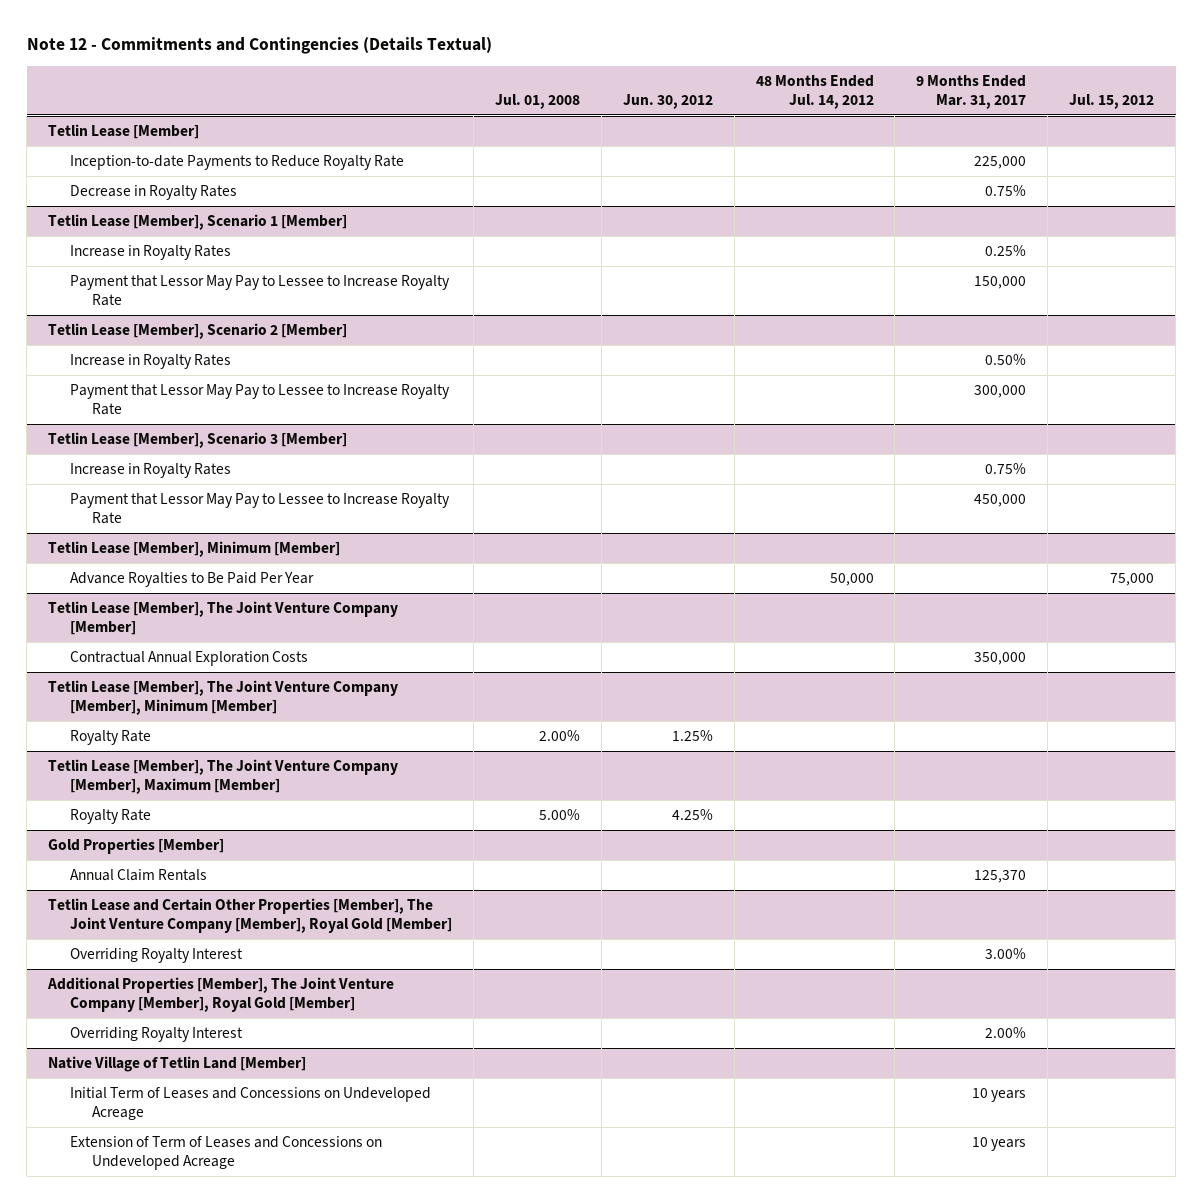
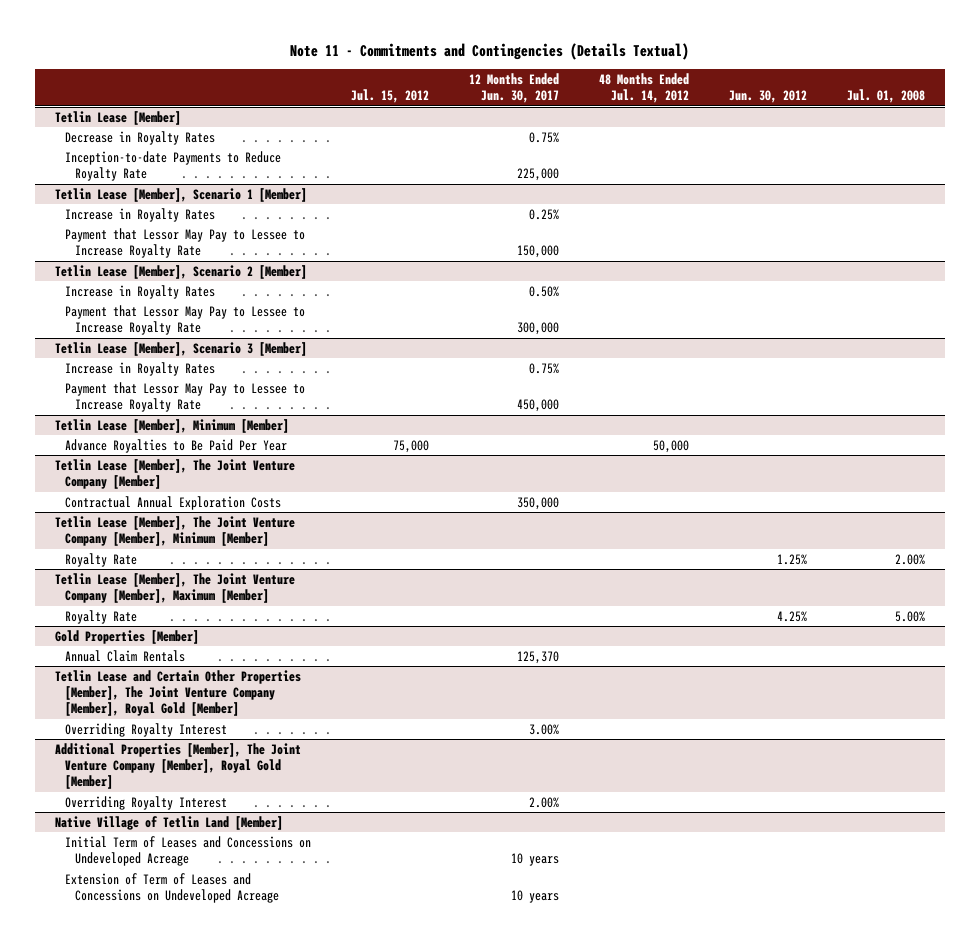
[26,37,492,55] Note 12 - Commitments and Contingencies (Details Textual) -> [290,42,690,60] Note 11 - Commitments and Contingencies (Details Textual)
[916,74,1027,109] 9 Months Ended Mar. 31, 2017 -> none
none -> [469,73,560,104] 12 Months Ended Jun. 30, 2017
[69,154,404,170] Inception-to-date Payments to Reduce Royalty Rate -> [65,150,282,181] Inception-to-date Payments to Reduce Royalty Rate

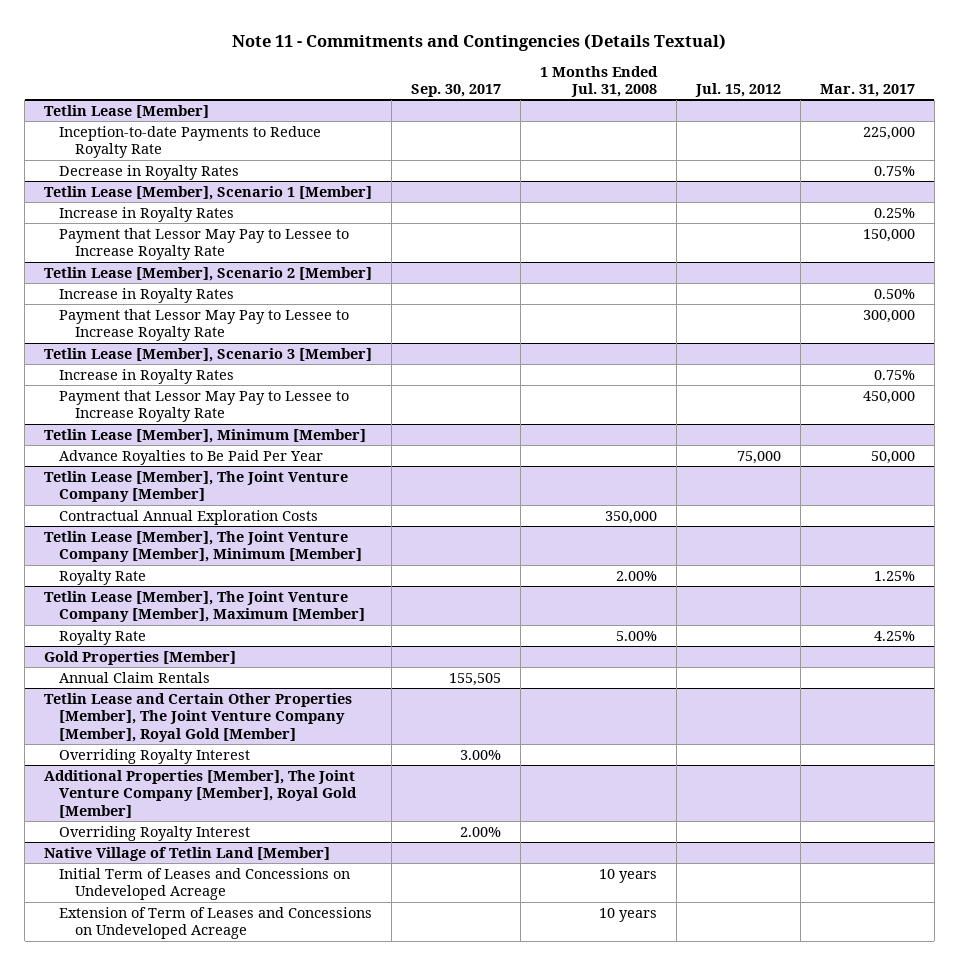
[469,73,560,104] 12 Months Ended Jun. 30, 2017 -> none
[599,73,690,104] 48 Months Ended Jul. 14, 2012 -> none
[729,90,808,104] Jun. 30, 2012 -> none
[846,89,925,104] Jul. 01, 2008 -> none
none -> [411,84,502,98] Sep. 30, 2017
none -> [540,65,659,98] 1 Months Ended Jul. 31, 2008
none -> [819,84,915,98] Mar. 31, 2017
[65,130,216,145] Decrease in Royalty Rates -> [59,164,240,180] Decrease in Royalty Rates

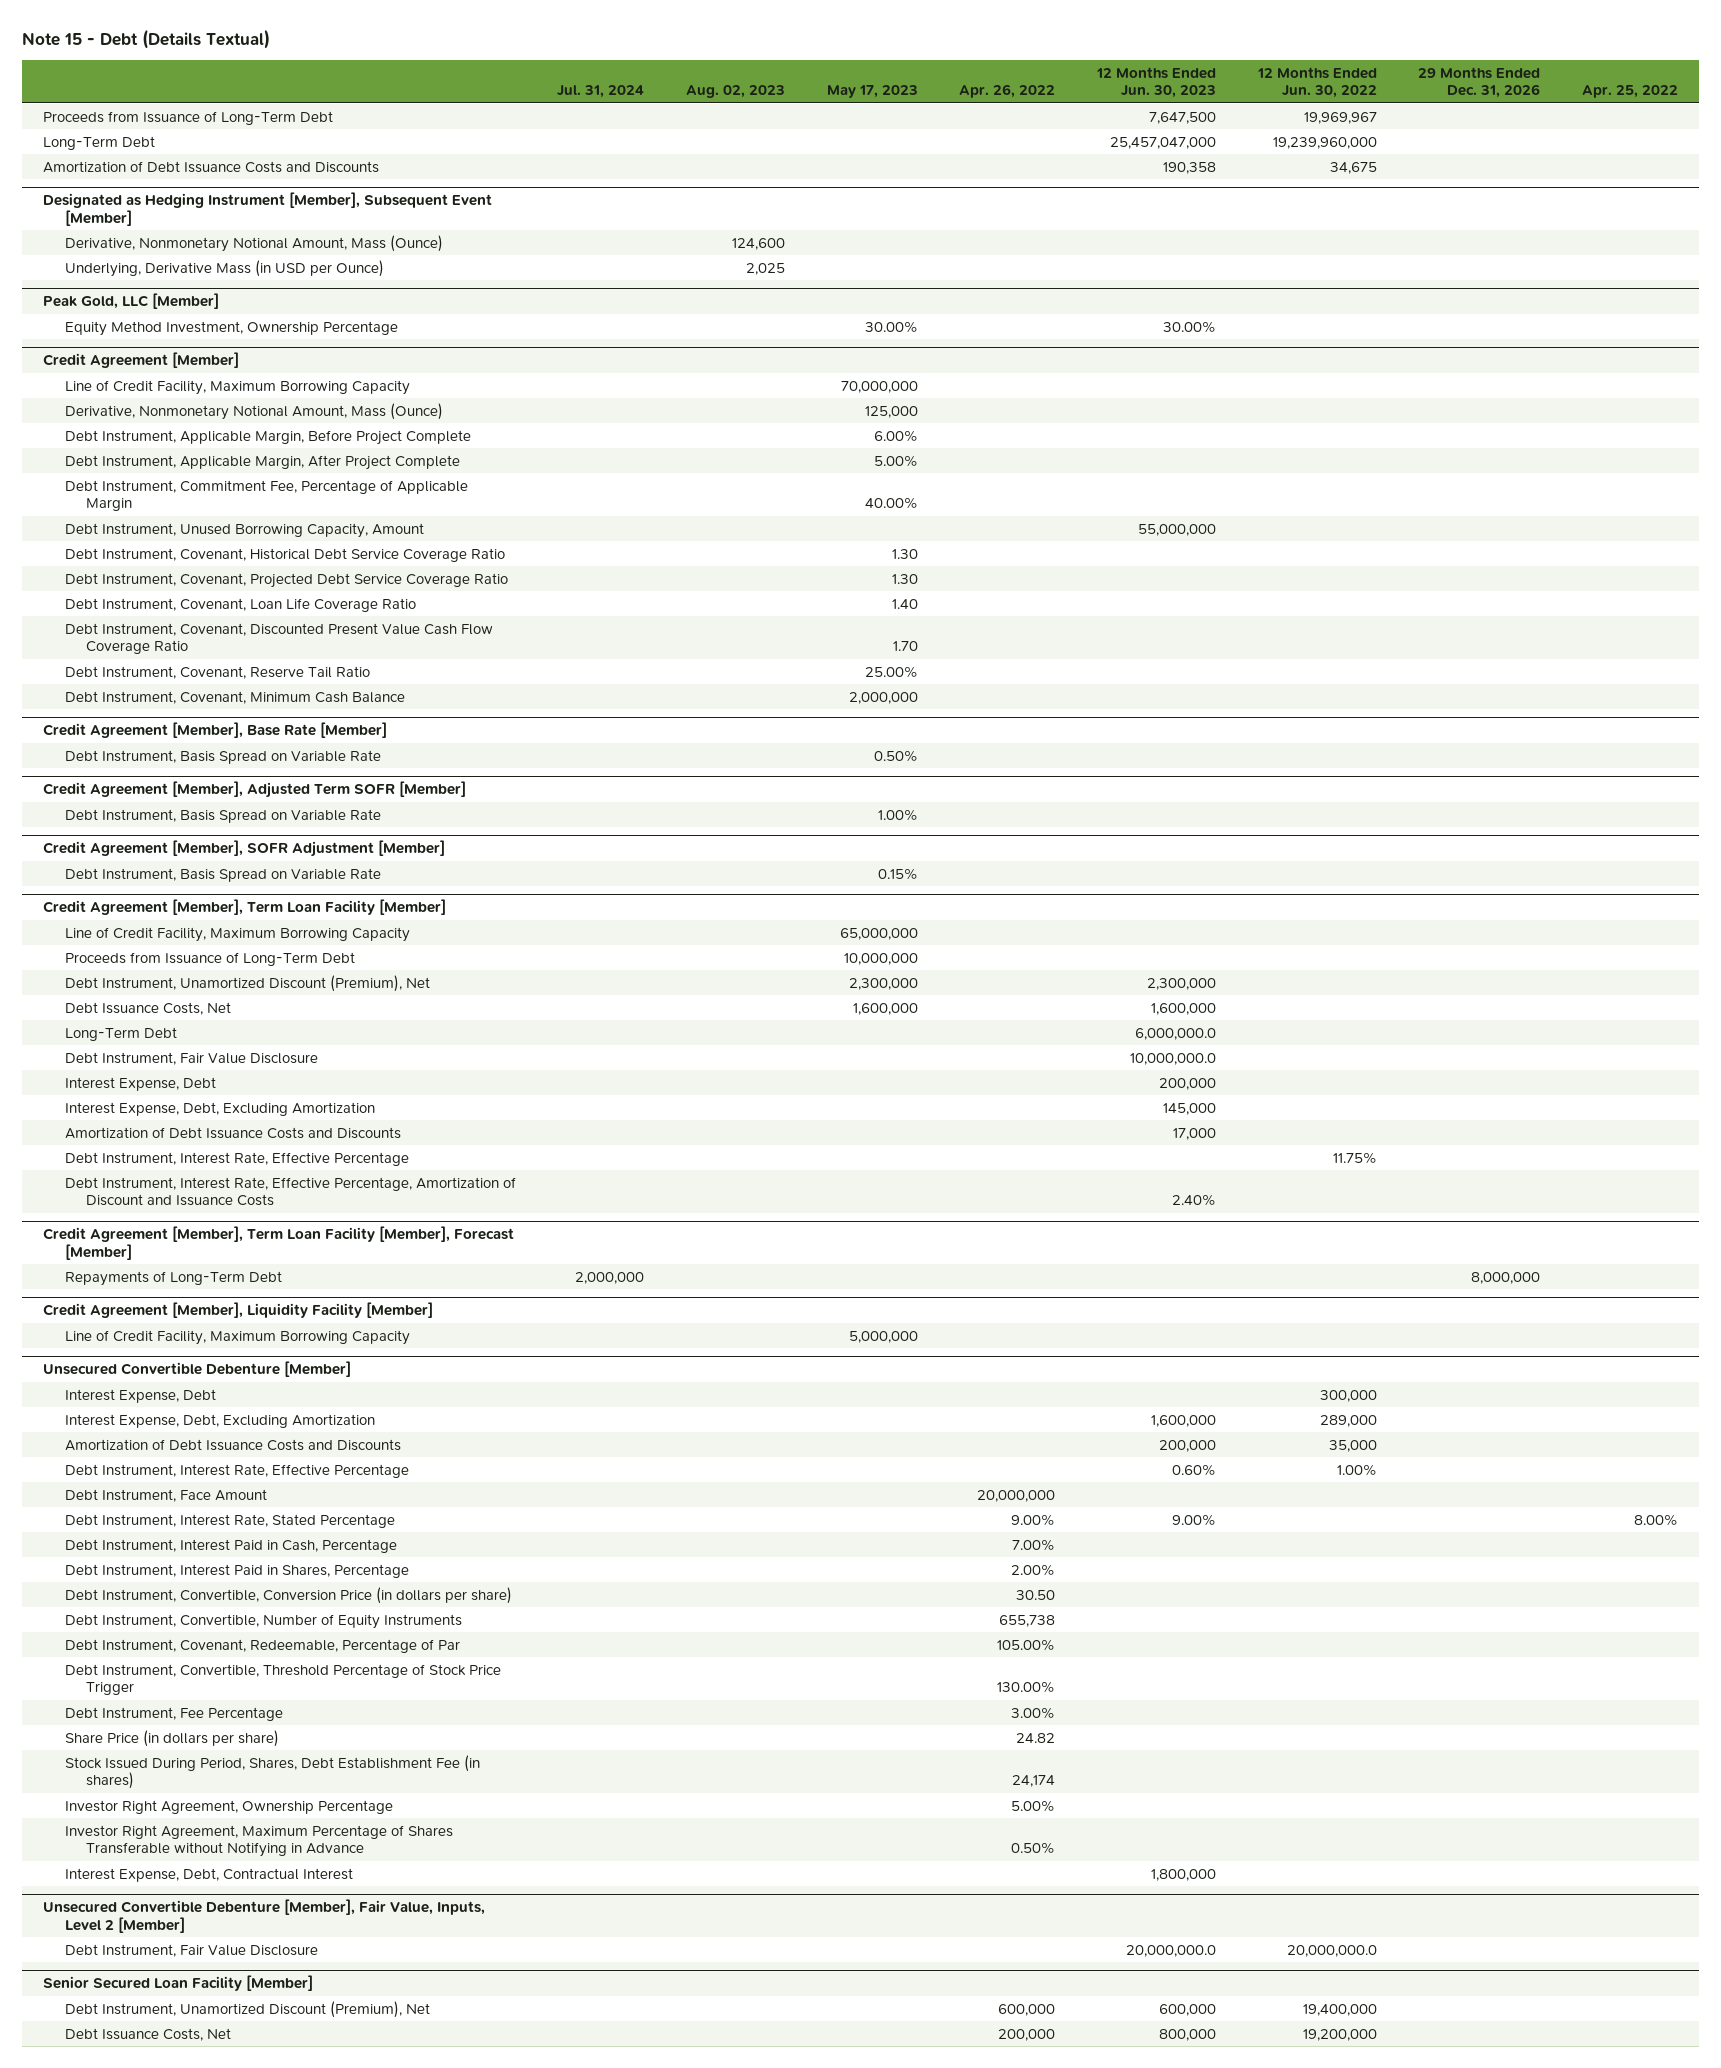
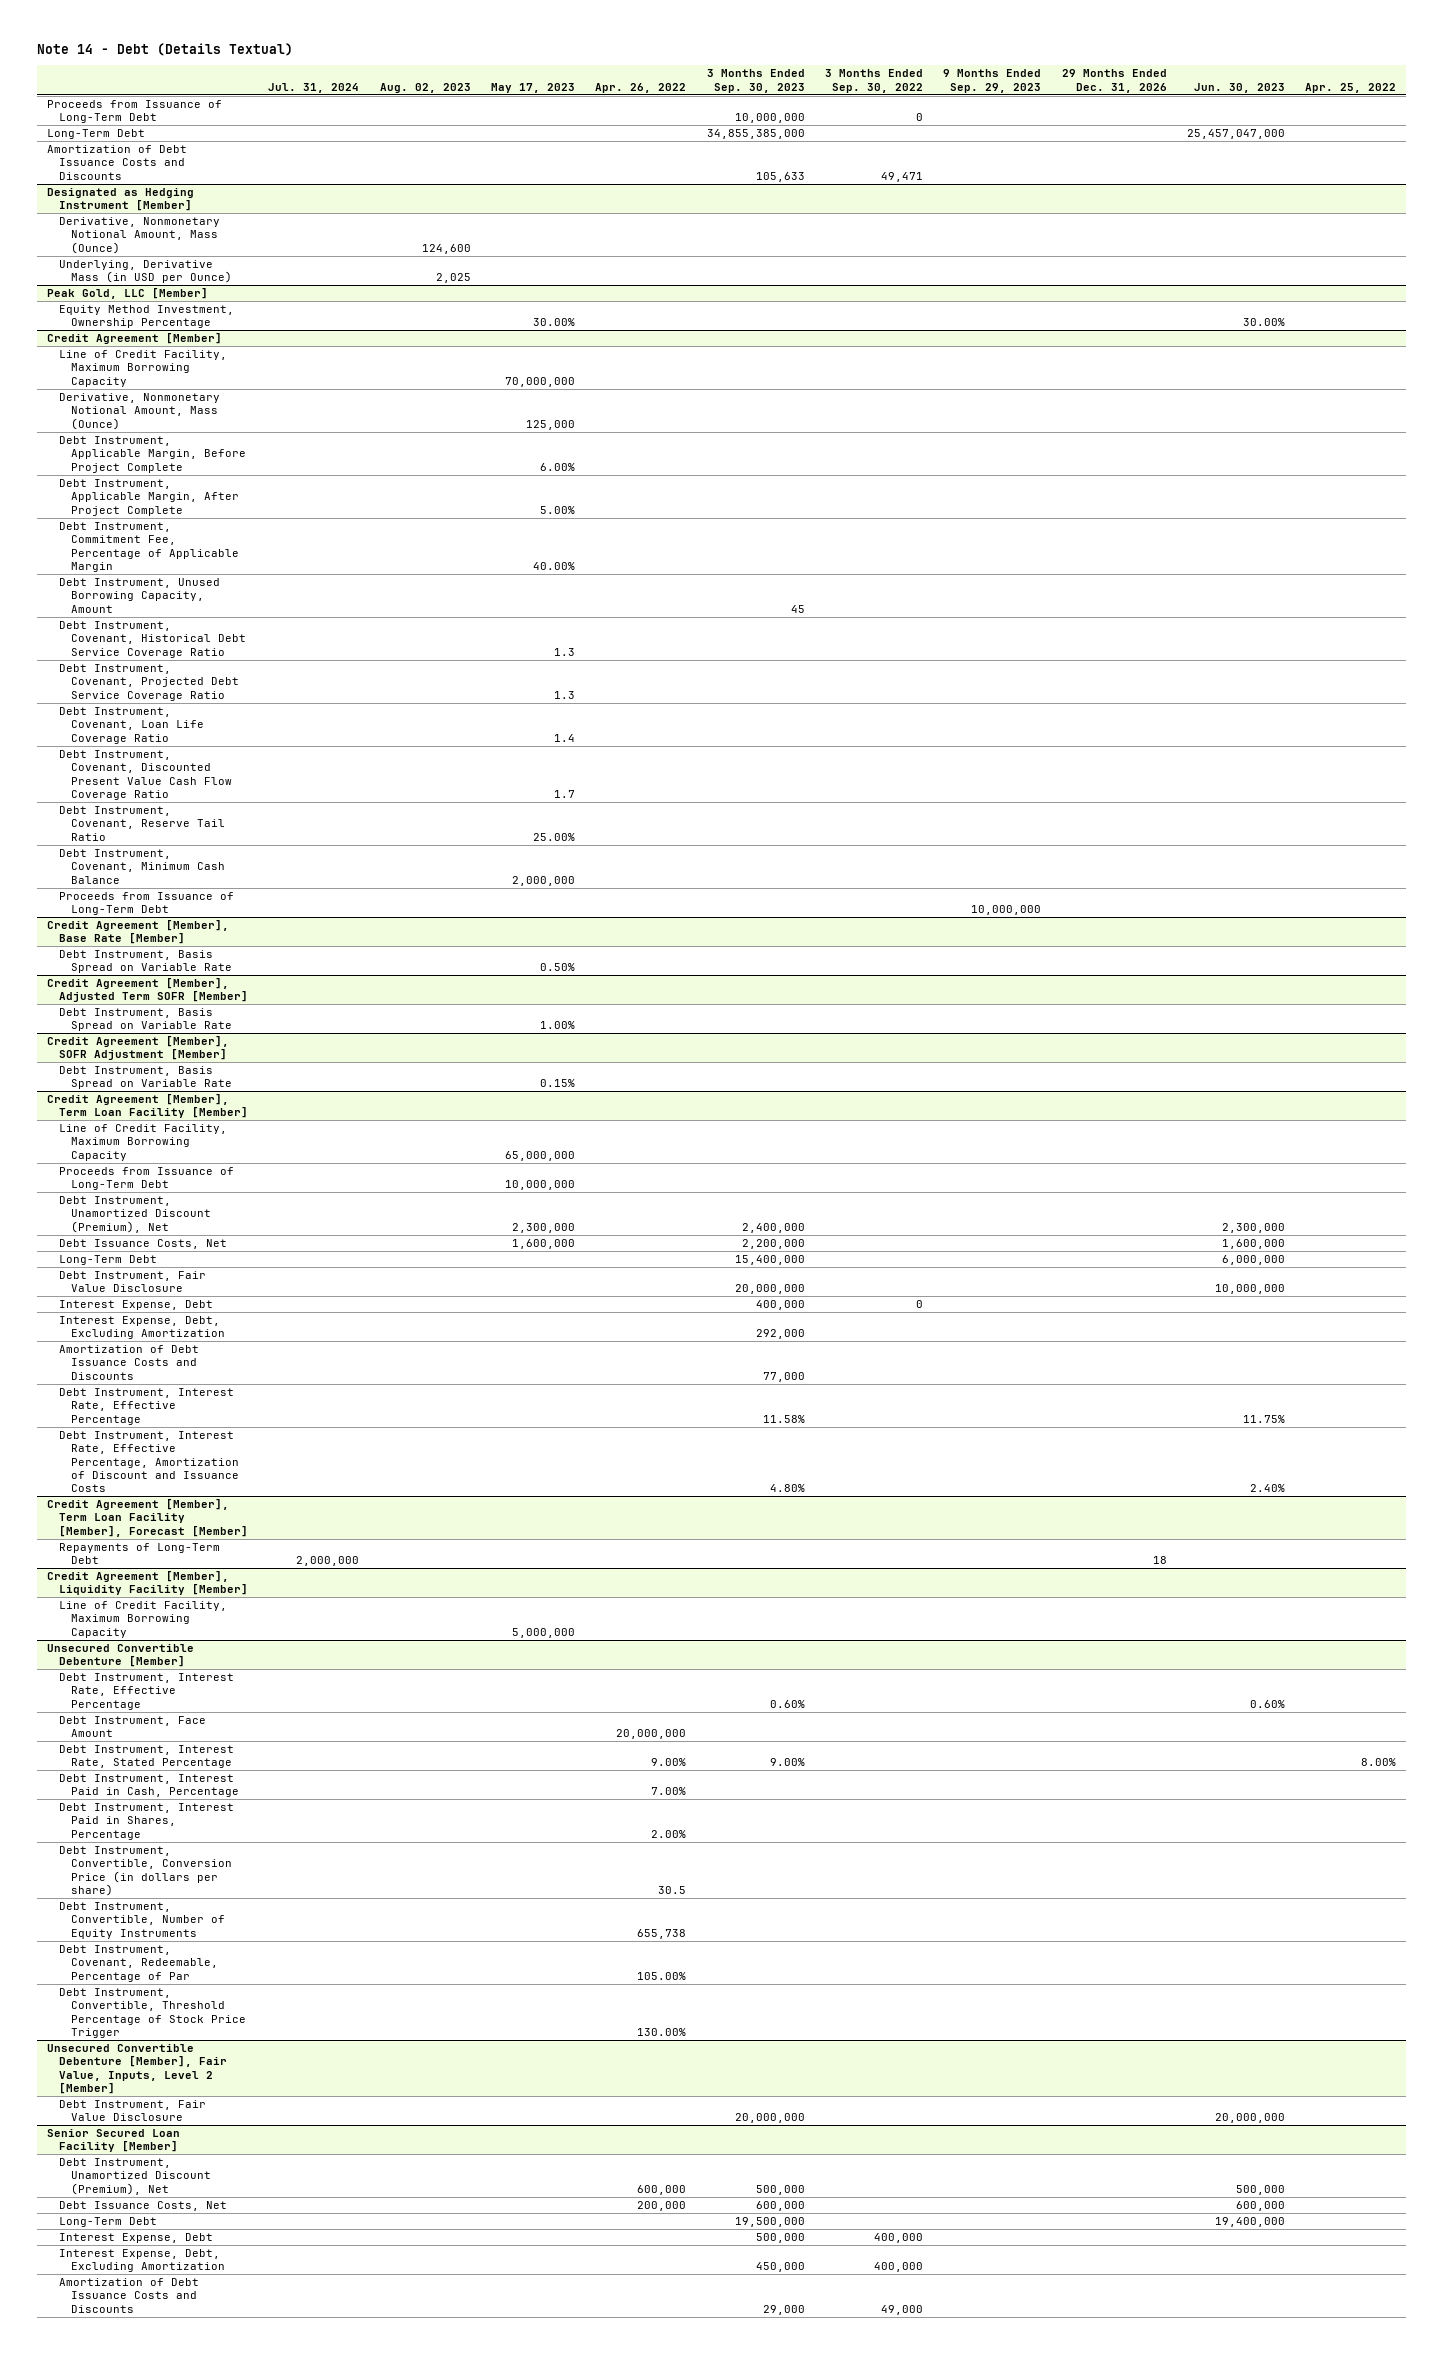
[22,29,271,50] Note 15 - Debt (Details Textual) -> [37,43,294,57] Note 14 - Debt (Details Textual)
[1096,66,1217,99] 12 Months Ended Jun. 30, 2023 -> none
[1256,66,1377,99] 12 Months Ended Jun. 30, 2022 -> none
none -> [706,69,805,93] 3 Months Ended Sep. 30, 2023
none -> [824,69,923,93] 3 Months Ended Sep. 30, 2022
none -> [943,69,1042,93] 9 Months Ended Sep. 29, 2023
none -> [1193,82,1285,93] Jun. 30, 2023
[43,192,493,226] Designated as Hedging Instrument [Member], Subsequent Event [Member] -> [47,188,195,212] Designated as Hedging Instrument [Member]
[891,548,918,559] 1.30 -> [553,647,575,656] 1.3
[891,573,918,584] 1.30 -> [553,690,575,699] 1.3
[891,598,918,609] 1.40 -> [553,733,575,742] 1.4
[892,641,918,652] 1.70 -> [553,790,575,799] 1.7
none -> [58,892,234,916] Proceeds from Issuance of Long-Term Debt
[1471,1271,1541,1284] 8,000,000 -> [1152,1556,1167,1565] 18
[64,1388,216,1403] Interest Expense, Debt -> none
[64,1413,375,1428] Interest Expense, Debt, Excluding Amortization -> none
[64,1438,401,1451] Amortization of Debt Issuance Costs and Discounts -> none
[1016,1589,1056,1600] 30.50 -> [658,1886,687,1895] 30.5
[64,1706,283,1721] Debt Instrument, Fee Percentage -> none
[64,1729,279,1747] Share Price (in dollars per share) -> none
[64,1754,480,1790] Stock Issued During Period, Shares, Debt Establishment Fee (in shares) -> none
[64,1799,393,1814] Investor Right Agreement, Ownership Percentage -> none
[64,1824,453,1858] Investor Right Agreement, Maximum Percentage of Shares Transferable without Notifying in Advance -> none
[64,1867,353,1882] Interest Expense, Debt, Contractual Interest -> none
none -> [58,2217,157,2228] Long-Term Debt
none -> [58,2233,213,2244] Interest Expense, Debt
none -> [58,2249,225,2273] Interest Expense, Debt, Excluding Amortization
none -> [58,2278,199,2313] Amortization of Debt Issuance Costs and Discounts

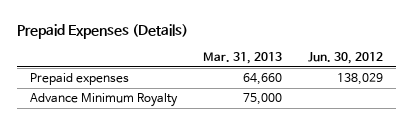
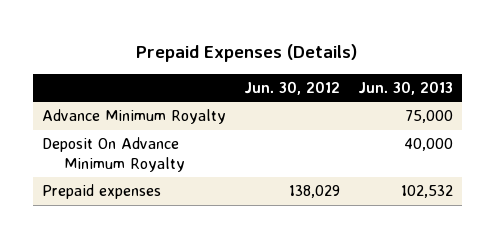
[202,51,282,64] Mar. 31, 2013 -> none
none -> [357,81,453,96] Jun. 30, 2013
none -> [42,137,185,173] Deposit On Advance Minimum Royalty
[29,73,129,86] Prepaid expenses -> [42,184,162,200] Prepaid expenses

